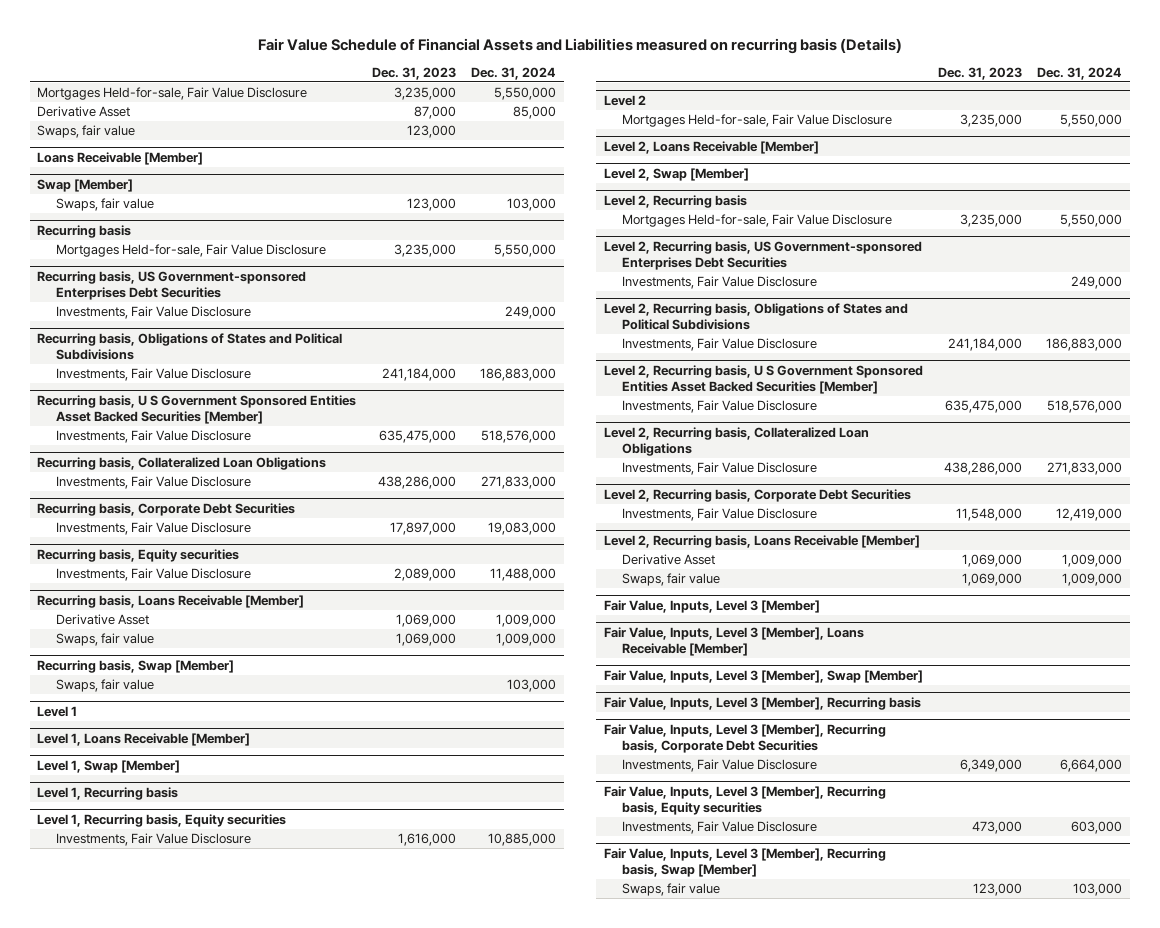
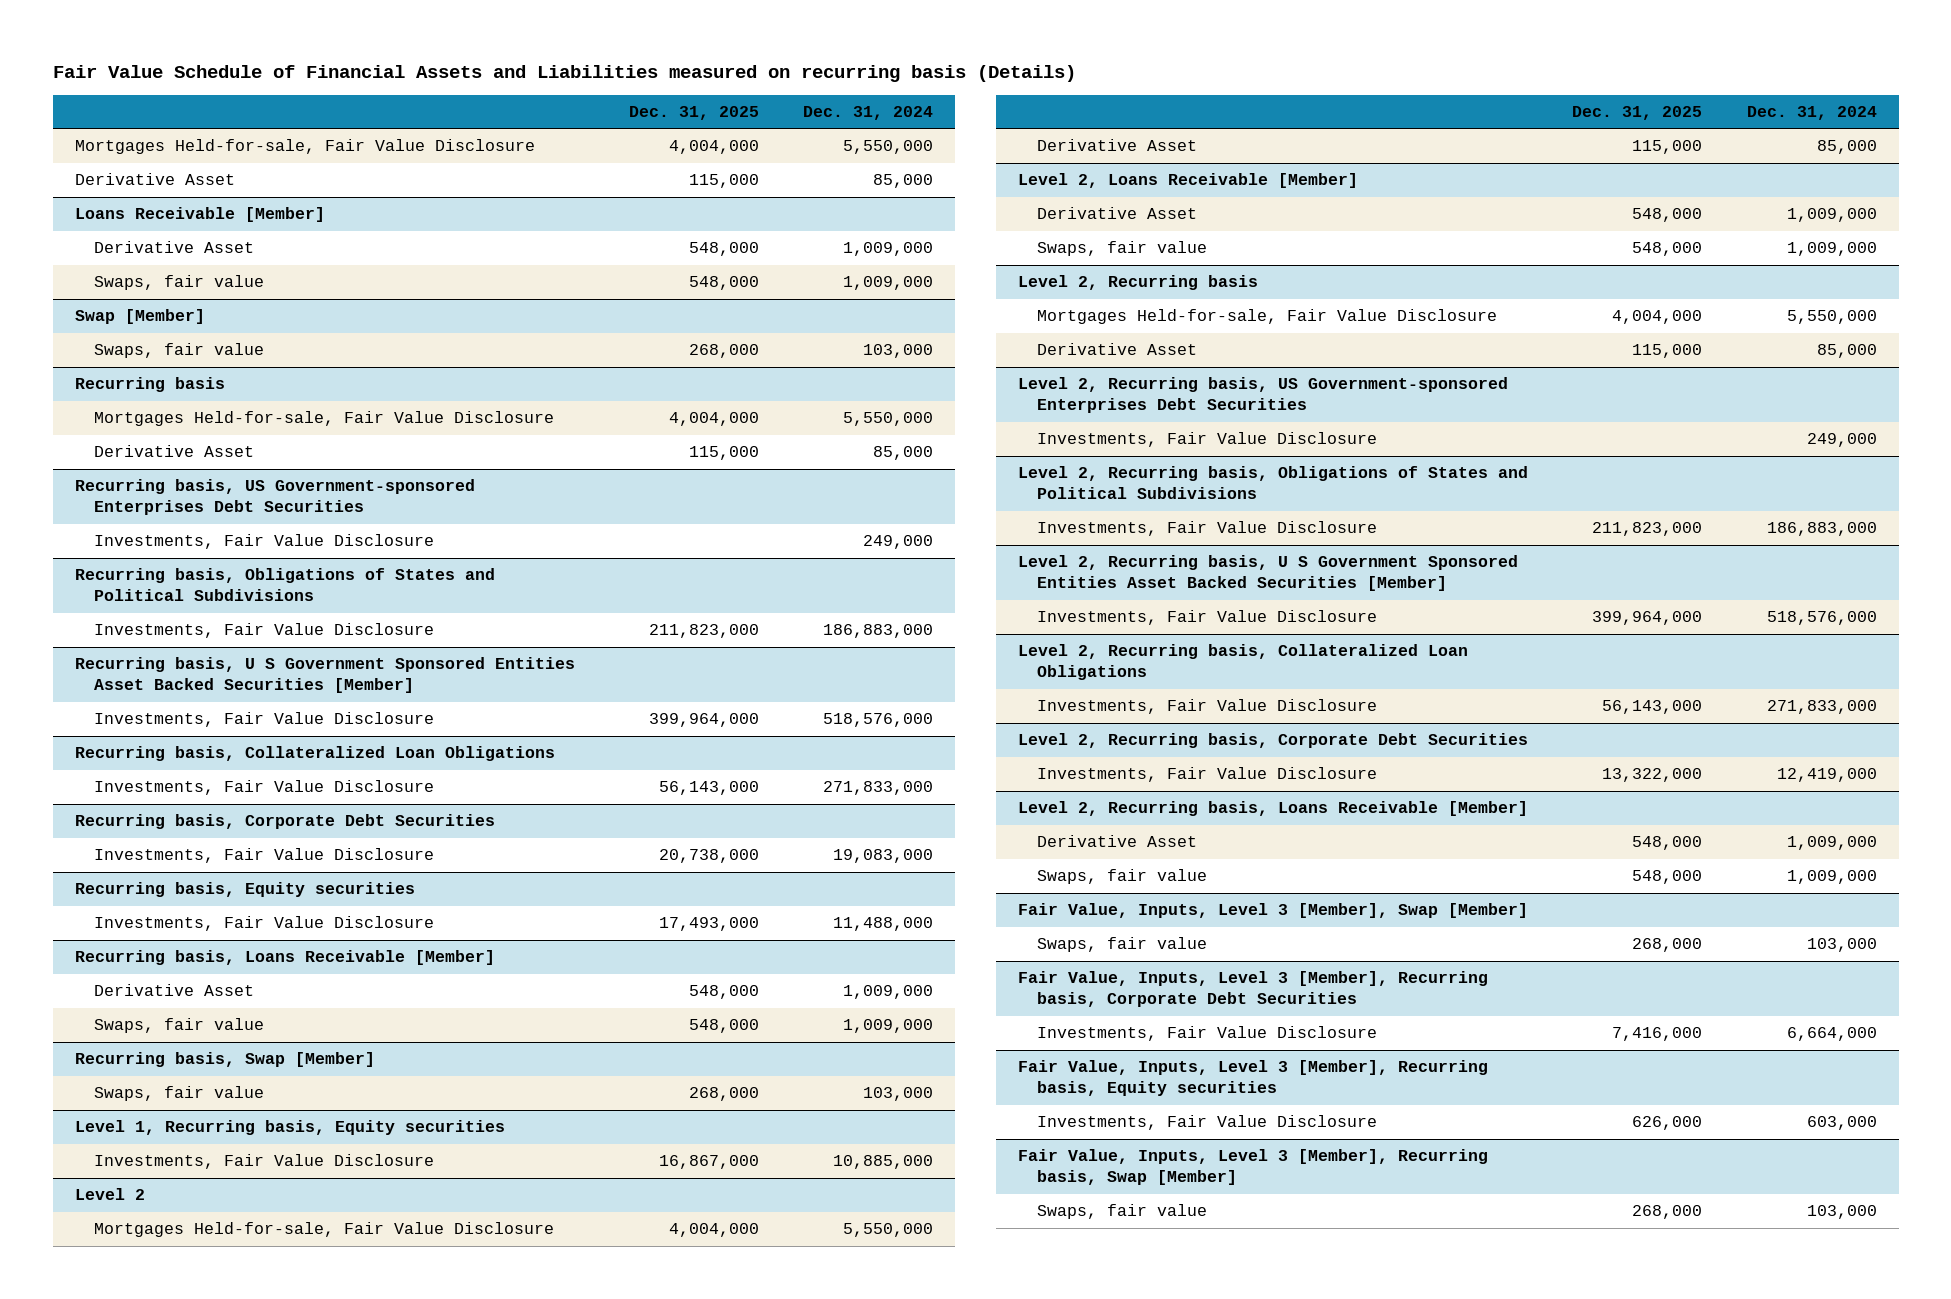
[371,66,456,80] Dec. 31, 2023 -> none
none -> [628,105,759,120] Dec. 31, 2025
[37,125,136,139] Swaps, fair value -> none
none -> [93,241,254,254] Derivative Asset
none -> [93,275,264,291] Swaps, fair value
none -> [93,445,254,458] Derivative Asset
[37,706,78,718] Level 1 -> none
[37,733,251,747] Level 1, Loans Receivable [Member] -> none
[37,760,181,774] Level 1, Swap [Member] -> none
[37,787,179,801] Level 1, Recurring basis -> none
none -> [1037,139,1198,152] Derivative Asset
[603,168,749,182] Level 2, Swap [Member] -> none
none -> [1037,207,1198,220] Derivative Asset
none -> [1037,241,1208,257] Swaps, fair value
none -> [1037,343,1198,356] Derivative Asset
[603,600,820,614] Fair Value, Inputs, Level 3 [Member] -> none
[603,627,864,656] Fair Value, Inputs, Level 3 [Member], Loans Receivable [Member] -> none
[603,697,921,711] Fair Value, Inputs, Level 3 [Member], Recurring basis -> none
none -> [1037,937,1208,953] Swaps, fair value

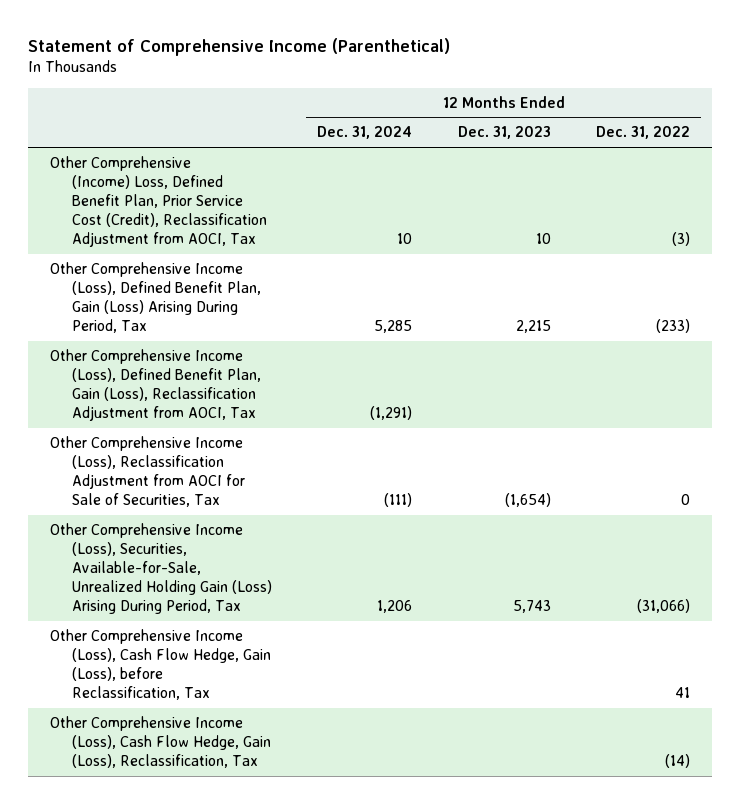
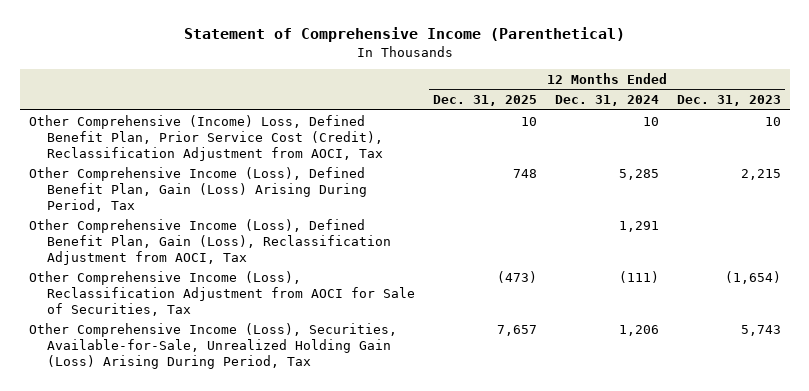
[595,126,690,140] Dec. 31, 2022 -> none
none -> [433,95,538,107] Dec. 31, 2025
[370,406,413,421] (1,291) -> [618,220,659,232] 1,291
[50,629,272,701] Other Comprehensive Income (Loss), Cash Flow Hedge, Gain (Loss), before Reclassification, Tax -> none
[50,716,272,769] Other Comprehensive Income (Loss), Cash Flow Hedge, Gain (Loss), Reclassification, Tax -> none

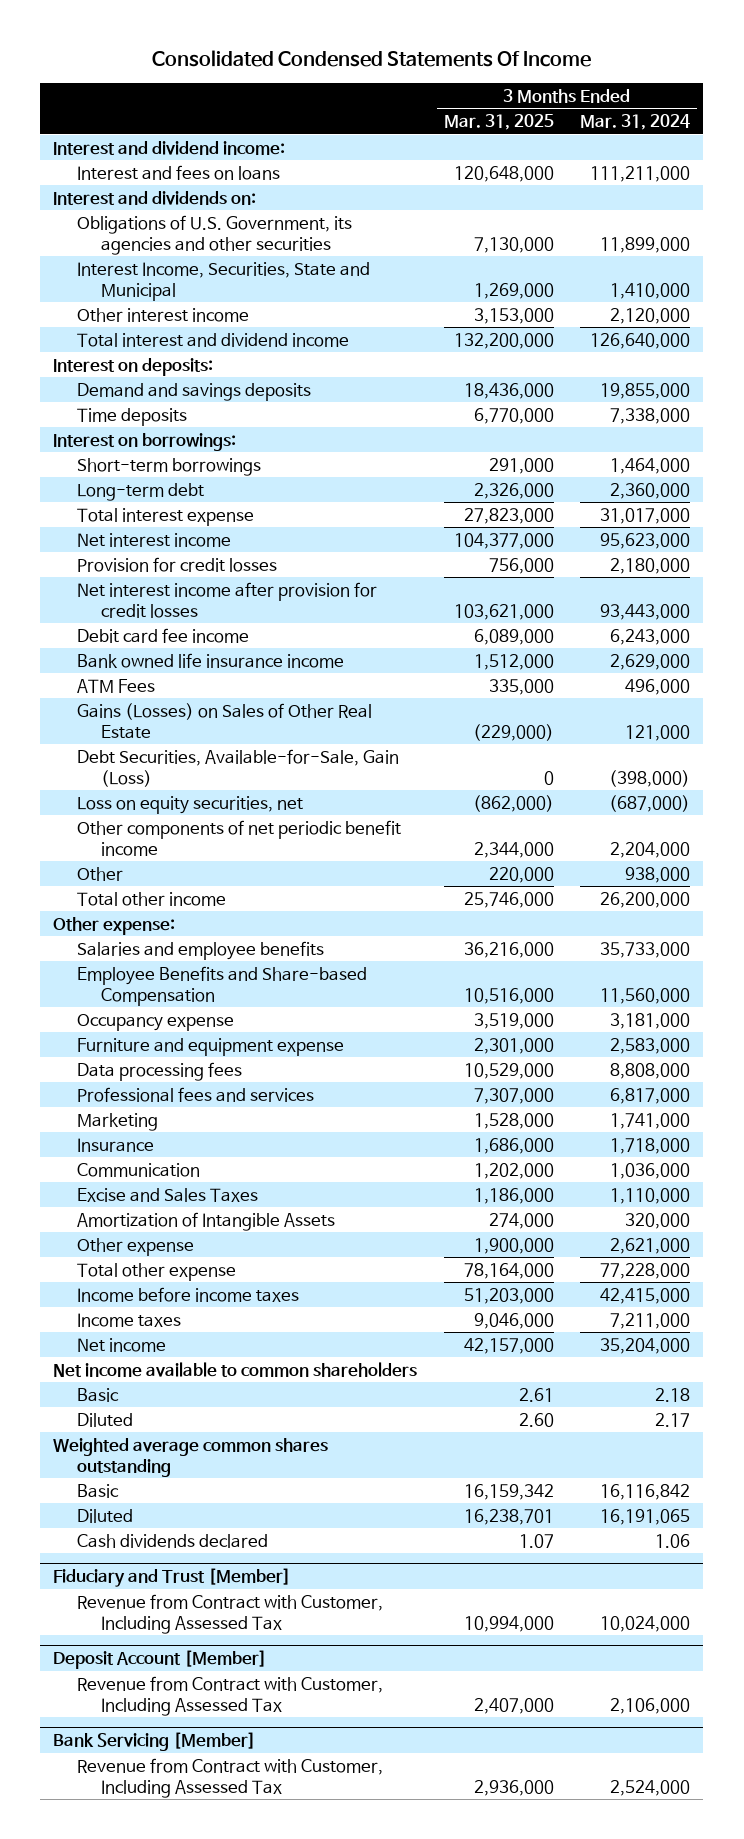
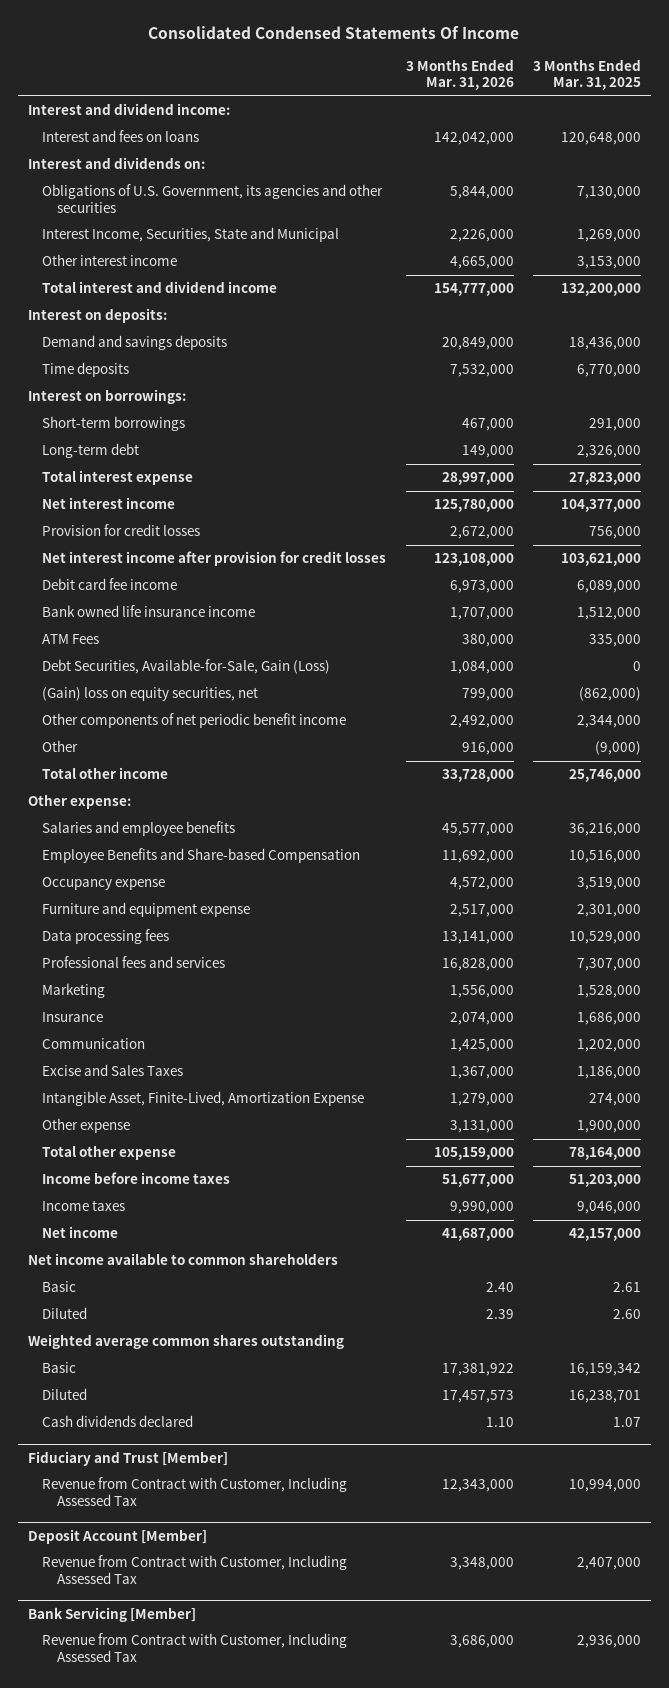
[580,114,691,131] Mar. 31, 2024 -> none
none -> [405,58,514,91] 3 Months Ended Mar. 31, 2026
[77,702,373,739] Gains (Losses) on Sales of Other Real Estate -> none
[77,795,304,814] Loss on equity securities, net -> [42,687,259,702] (Gain) loss on equity securities, net
[488,866,554,883] 220,000 -> [595,741,642,756] (9,000)
[77,1211,336,1231] Amortization of Intangible Assets -> [42,1091,365,1107] Intangible Asset, Finite-Lived, Amortization Expense

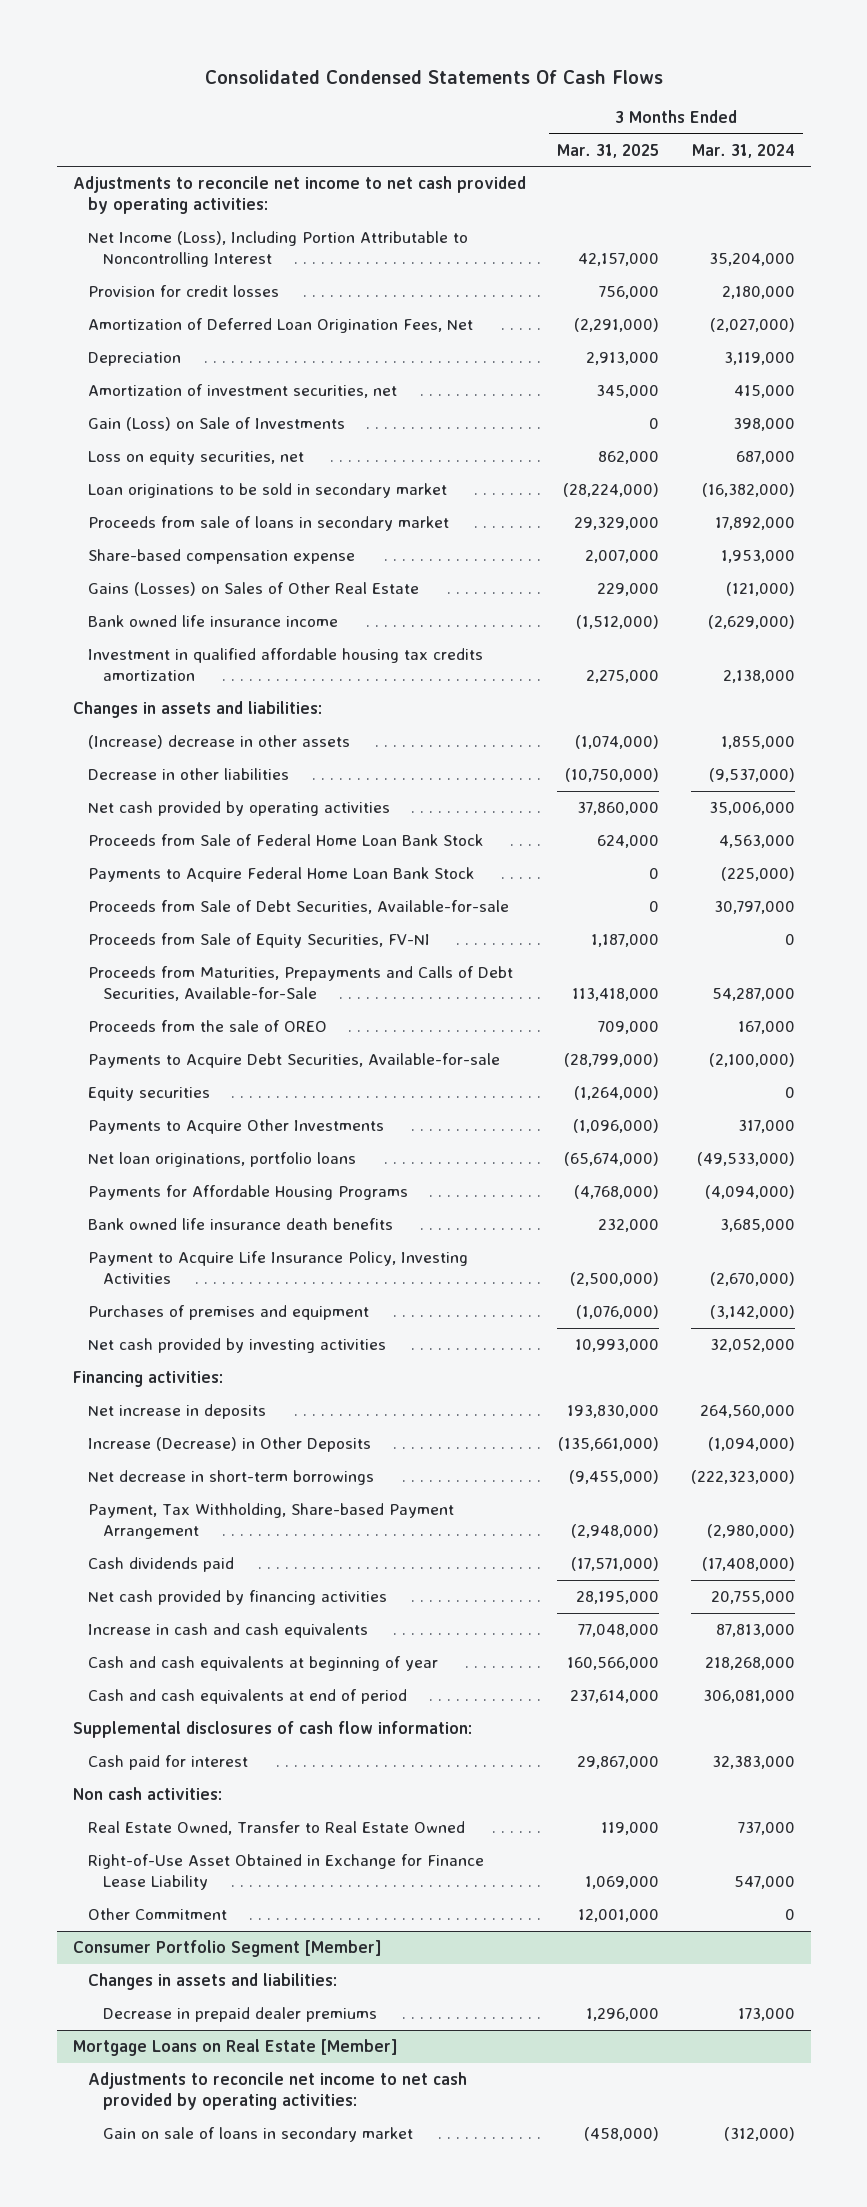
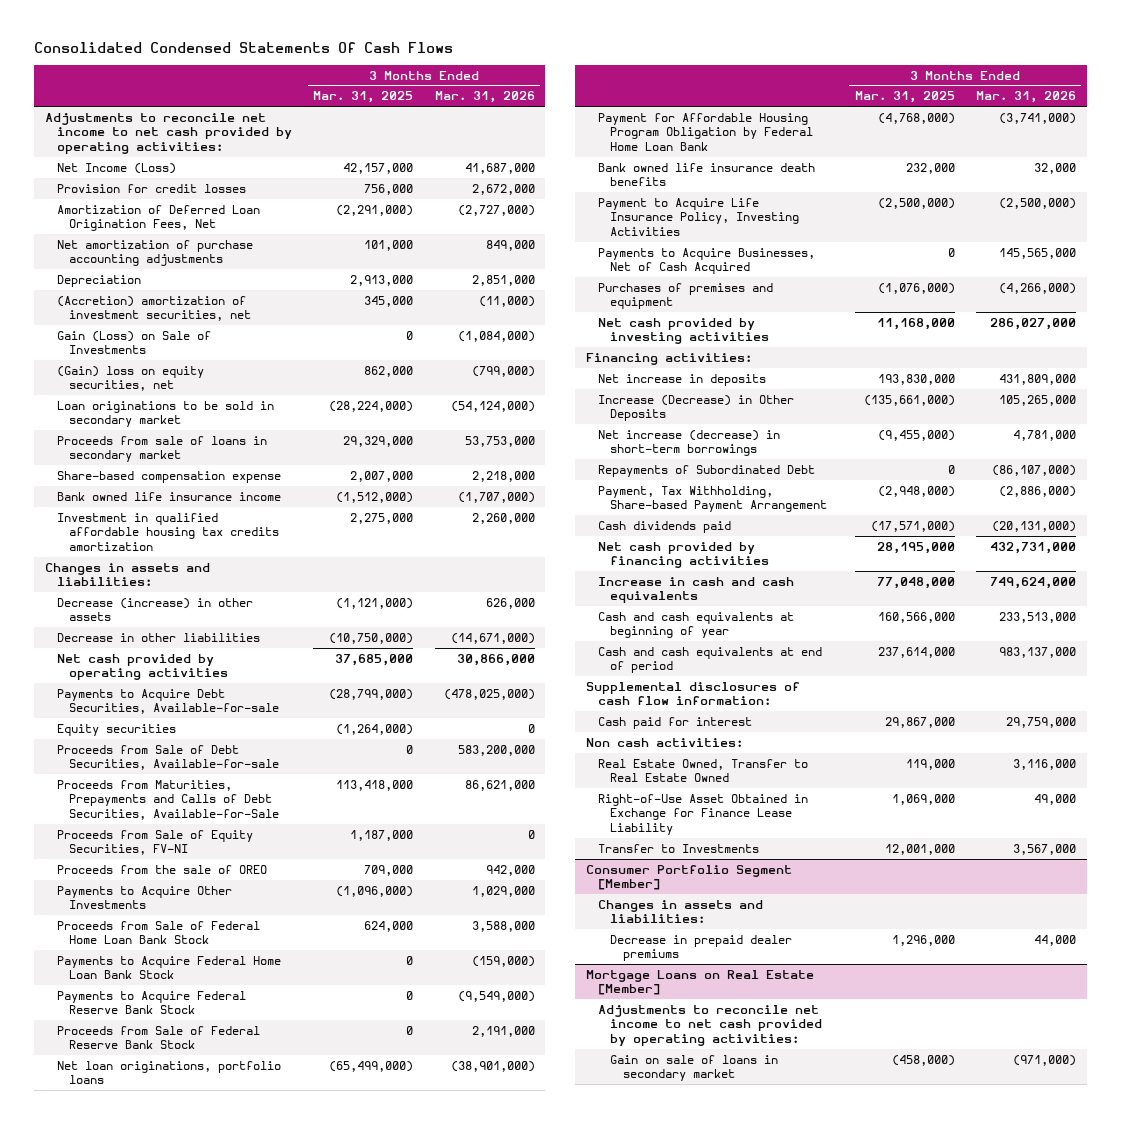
[691,143,795,158] Mar. 31, 2024 -> none
none -> [434,91,535,104] Mar. 31, 2026
[87,231,468,268] Net Income (Loss), Including Portion Attributable to Noncontrolling Interest -> [57,162,177,174] Net Income (Loss)
none -> [57,239,254,267] Net amortization of purchase accounting adjustments
[87,384,397,399] Amortization of investment securities, net -> [57,295,252,322] (Accretion) amortization of investment securities, net
[87,451,304,466] Loss on equity securities, net -> [57,365,205,392] (Gain) loss on equity securities, net
[87,582,419,597] Gains (Losses) on Sales of Other Real Estate -> none
[87,735,350,750] (Increase) decrease in other assets -> [57,597,254,622] Decrease (increase) in other assets
[575,735,660,750] (1,074,000) -> [336,597,414,609] (1,121,000)
[577,802,660,816] 37,860,000 -> [335,653,414,666] 37,685,000
[87,1053,500,1069] Payments to Acquire Debt Securities, Available-for-sale -> [57,688,280,715] Payments to Acquire Debt Securities, Available-for-sale
[87,1087,210,1102] Equity securities -> [57,723,177,736] Equity securities
[87,933,430,949] Proceeds from Sale of Equity Securities, FV-NI -> [57,829,254,856] Proceeds from Sale of Equity Securities, FV-NI
[87,834,483,847] Proceeds from Sale of Federal Home Loan Bank Stock -> [57,920,261,945] Proceeds from Sale of Federal Home Loan Bank Stock
[87,867,474,883] Payments to Acquire Federal Home Loan Bank Stock -> [57,955,282,980] Payments to Acquire Federal Home Loan Bank Stock
none -> [57,990,247,1015] Payments to Acquire Federal Reserve Bank Stock
none -> [57,1025,261,1050] Proceeds from Sale of Federal Reserve Bank Stock
[564,1152,660,1167] (65,674,000) -> [329,1060,414,1072] (65,499,000)
[87,1185,408,1201] Payments for Affordable Housing Programs -> [598,112,814,152] Payment for Affordable Housing Program Obligation by Federal Home Loan Bank
none -> [598,247,816,275] Payments to Acquire Businesses, Net of Cash Acquired
[575,1339,660,1353] 10,993,000 -> [876,317,955,330] 11,168,000
[87,1470,374,1486] Net decrease in short-term borrowings -> [598,429,781,457] Net increase (decrease) in short-term borrowings
none -> [598,464,816,477] Repayments of Subordinated Debt
[87,1908,227,1921] Other Commitment -> [598,843,760,853] Transfer to Investments

